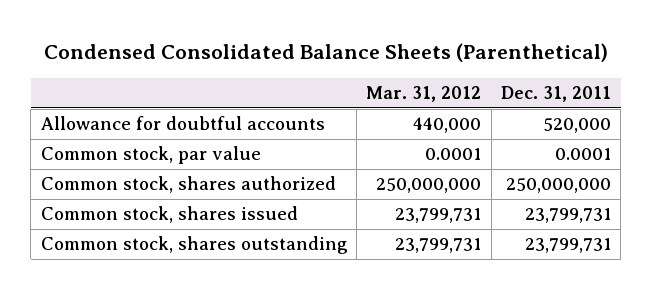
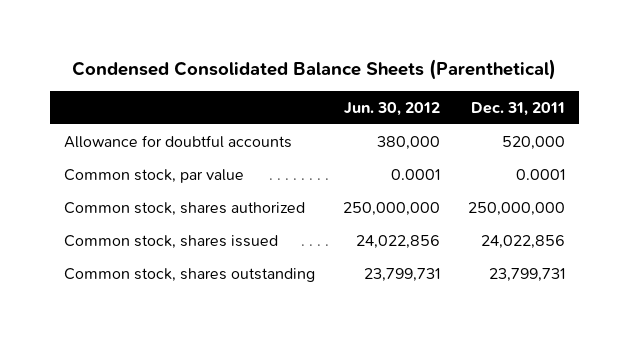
[366,85,482,102] Mar. 31, 2012 -> none
none -> [343,101,440,116] Jun. 30, 2012
[525,208,612,224] 23,799,731 -> [480,234,565,249] 24,022,856

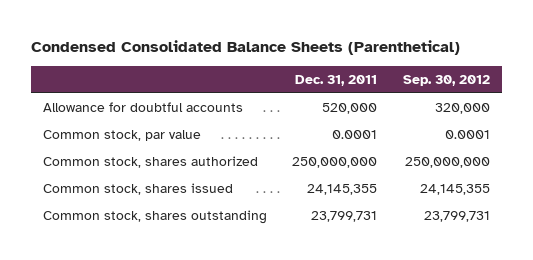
[343,101,440,116] Jun. 30, 2012 -> none
none -> [402,75,490,87] Sep. 30, 2012
[480,234,565,249] 24,022,856 -> [307,183,378,195] 24,145,355

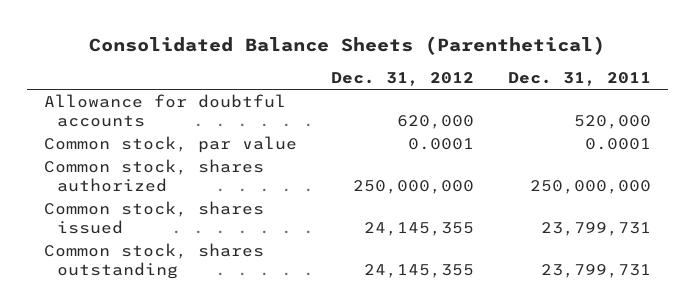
[30,40,460,56] Condensed Consolidated Balance Sheets (Parenthetical) -> [89,35,606,55] Consolidated Balance Sheets (Parenthetical)
[402,75,490,87] Sep. 30, 2012 -> none
none -> [330,72,474,87] Dec. 31, 2012
[307,183,378,195] 24,145,355 -> [540,222,651,237] 23,799,731

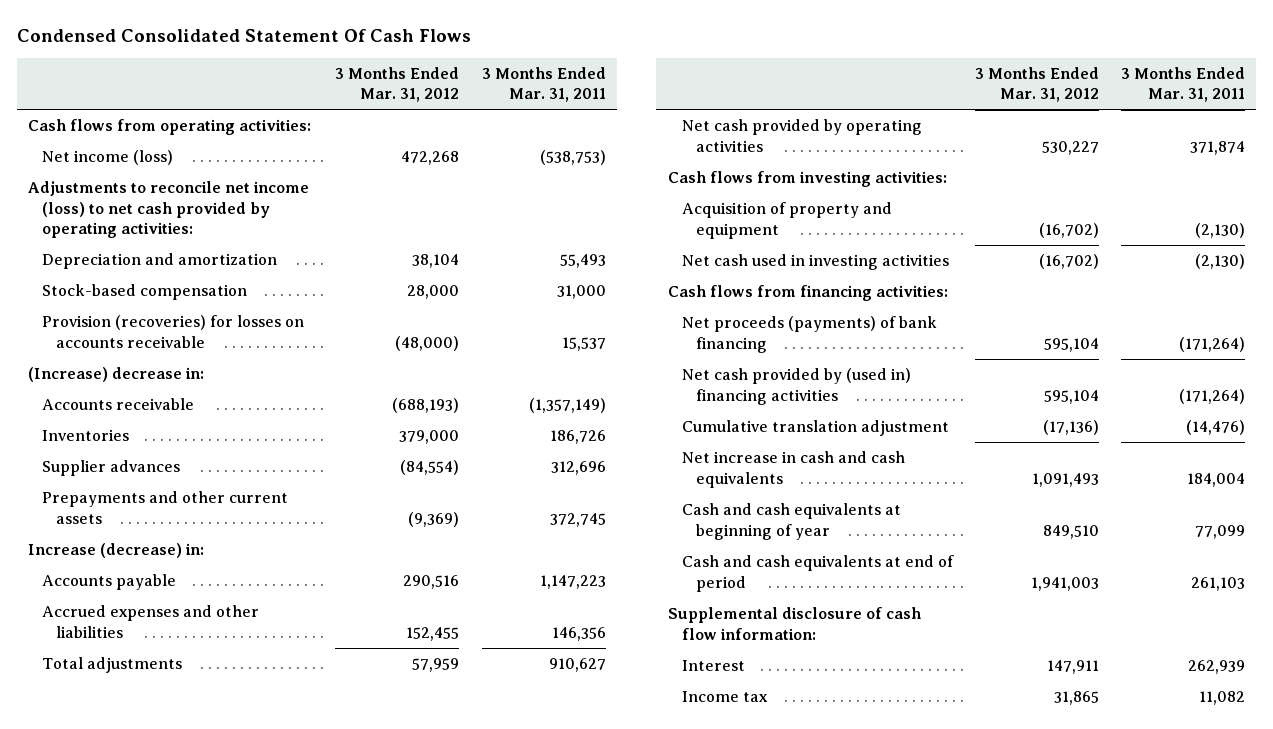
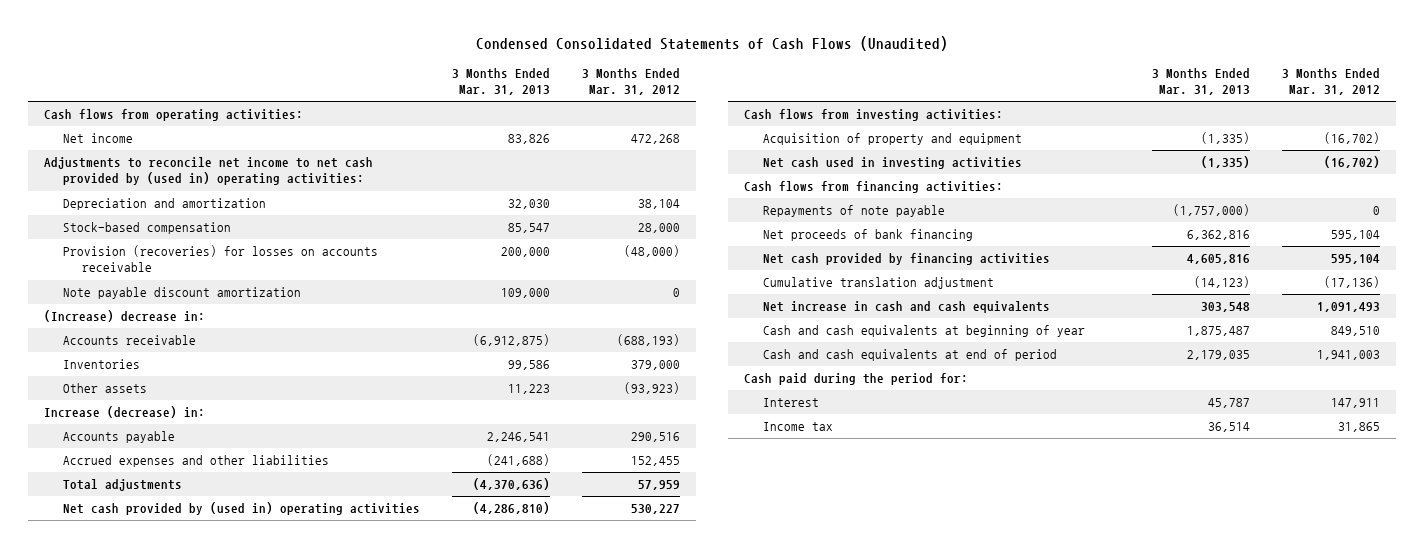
[16,28,471,42] Condensed Consolidated Statement Of Cash Flows -> [476,35,949,51] Condensed Consolidated Statements of Cash Flows (Unaudited)
[481,66,606,103] 3 Months Ended Mar. 31, 2011 -> none
none -> [452,67,551,96] 3 Months Ended Mar. 31, 2013
[42,150,174,166] Net income (loss) -> [62,133,133,144] Net income
[27,181,309,239] Adjustments to reconcile net income (loss) to net cash provided by operating activities: -> [44,157,374,186] Adjustments to reconcile net income to net cash provided by (used in) operating activities:
none -> [62,287,301,300] Note payable discount amortization
[42,460,181,477] Supplier advances -> none
[42,491,289,524] Prepayments and other current assets -> none
none -> [62,383,147,394] Other assets
[681,119,922,152] Net cash provided by operating activities -> [62,502,420,516] Net cash provided by (used in) operating activities
none -> [762,205,945,218] Repayments of note payable
[681,316,937,353] Net proceeds (payments) of bank financing -> [762,229,973,242] Net proceeds of bank financing
[681,368,911,405] Net cash provided by (used in) financing activities -> [762,253,1050,266] Net cash provided by financing activities
[667,607,921,640] Supplemental disclosure of cash flow information: -> none
none -> [744,373,969,386] Cash paid during the period for:

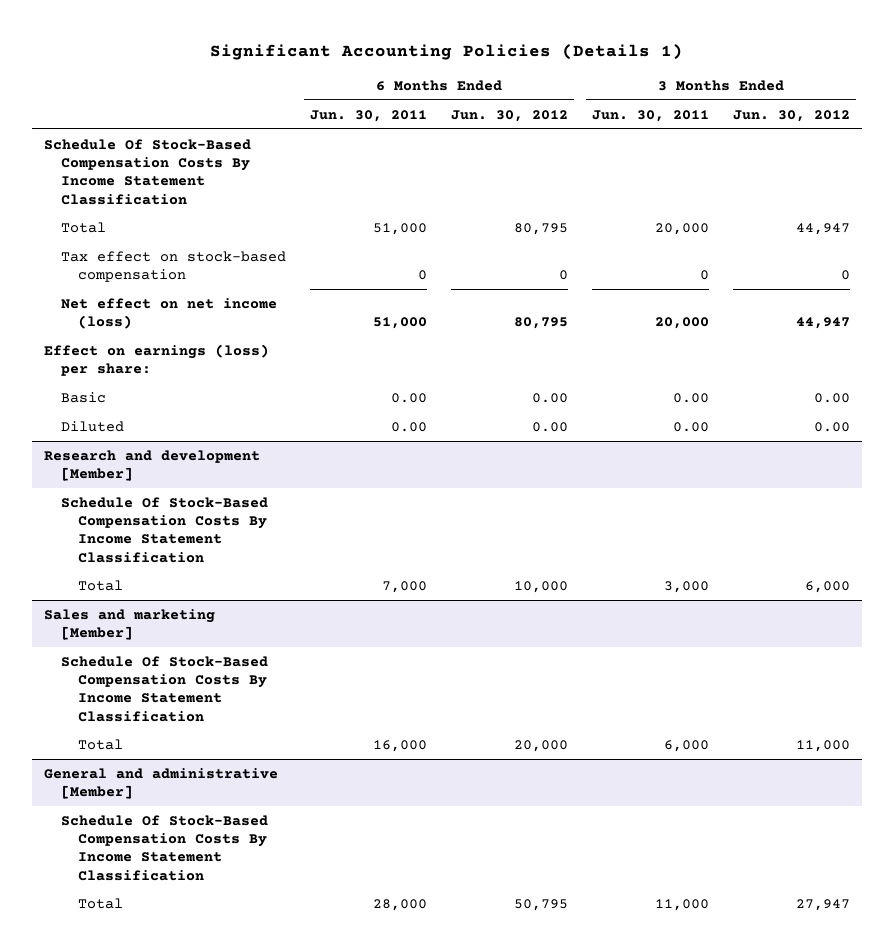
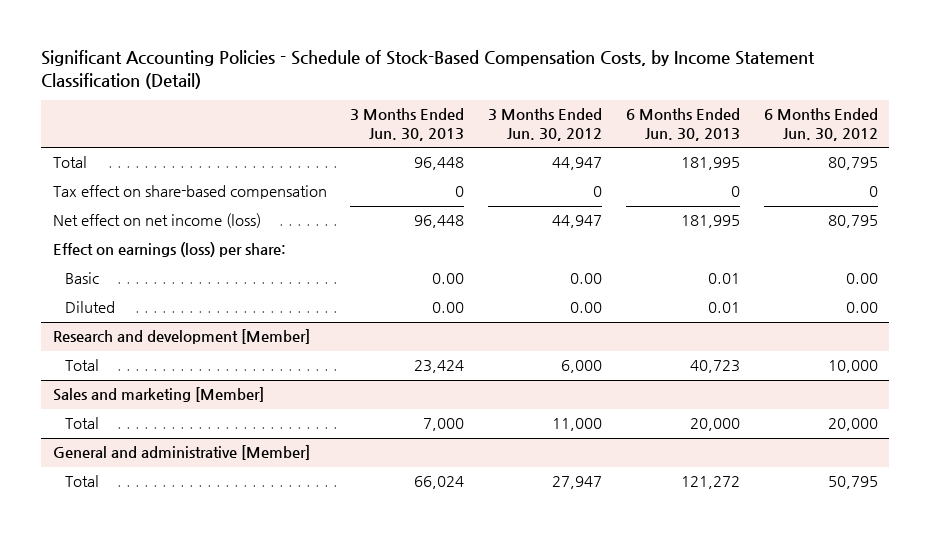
[210,43,684,60] Significant Accounting Policies (Details 1) -> [40,50,815,89] Significant Accounting Policies - Schedule of Stock-Based Compensation Costs, by Income Statement Classification (Detail)
[309,109,427,122] Jun. 30, 2011 -> none
[591,109,709,122] Jun. 30, 2011 -> none
none -> [350,108,465,141] 3 Months Ended Jun. 30, 2013
none -> [625,108,740,141] 6 Months Ended Jun. 30, 2013
[44,138,252,205] Schedule Of Stock-Based Compensation Costs By Income Statement Classification -> none
[61,250,287,283] Tax effect on stock-based compensation -> [52,185,327,200] Tax effect on share-based compensation
[61,496,269,563] Schedule Of Stock-Based Compensation Costs By Income Statement Classification -> none
[61,655,269,722] Schedule Of Stock-Based Compensation Costs By Income Statement Classification -> none
[61,814,269,881] Schedule Of Stock-Based Compensation Costs By Income Statement Classification -> none

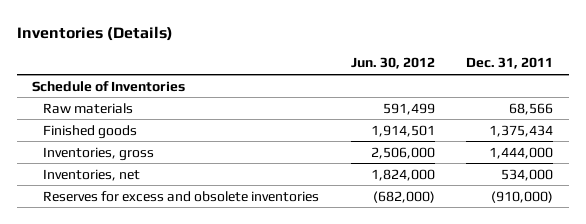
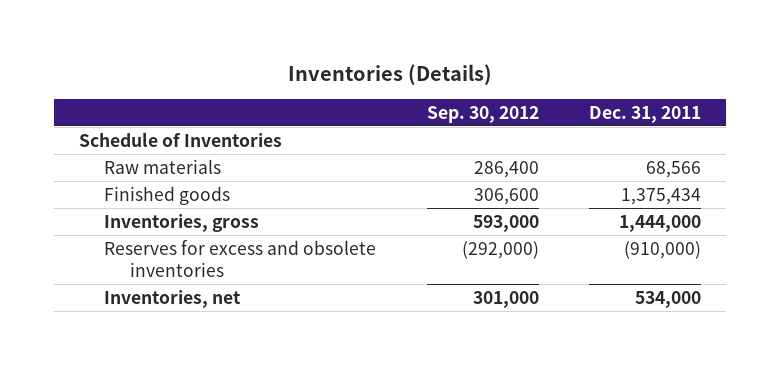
[350,57,435,70] Jun. 30, 2012 -> none
none -> [426,105,539,123] Sep. 30, 2012
[43,168,141,181] Inventories, net -> [104,290,242,309] Inventories, net

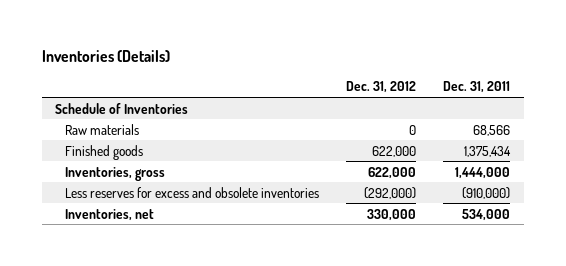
[426,105,539,123] Sep. 30, 2012 -> none
none -> [346,81,417,94] Dec. 31, 2012
[104,240,377,277] Reserves for excess and obsolete inventories -> [64,186,319,198] Less reserves for excess and obsolete inventories

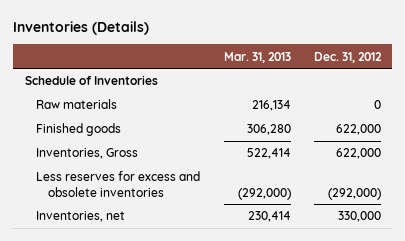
[443,81,511,94] Dec. 31, 2011 -> none
none -> [223,51,291,63] Mar. 31, 2013
[64,166,165,181] Inventories, gross -> [36,148,139,160] Inventories, Gross

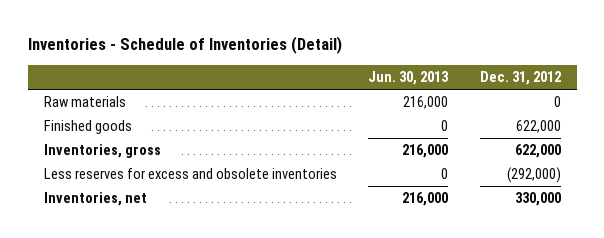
[13,21,150,36] Inventories (Details) -> [27,36,342,55] Inventories - Schedule of Inventories (Detail)
[223,51,291,63] Mar. 31, 2013 -> none
none -> [368,71,450,86] Jun. 30, 2013
[24,75,158,86] Schedule of Inventories -> none
[36,148,139,160] Inventories, Gross -> [43,144,161,159] Inventories, gross

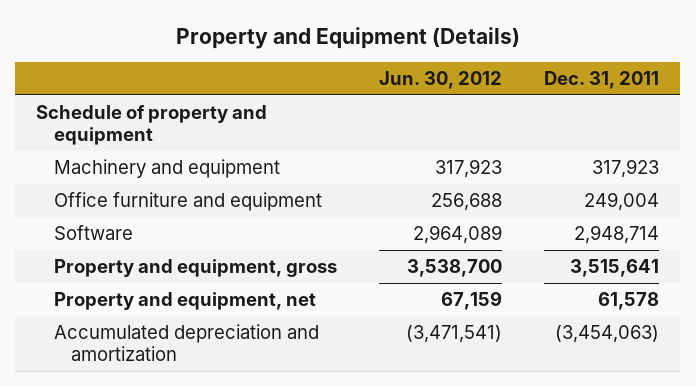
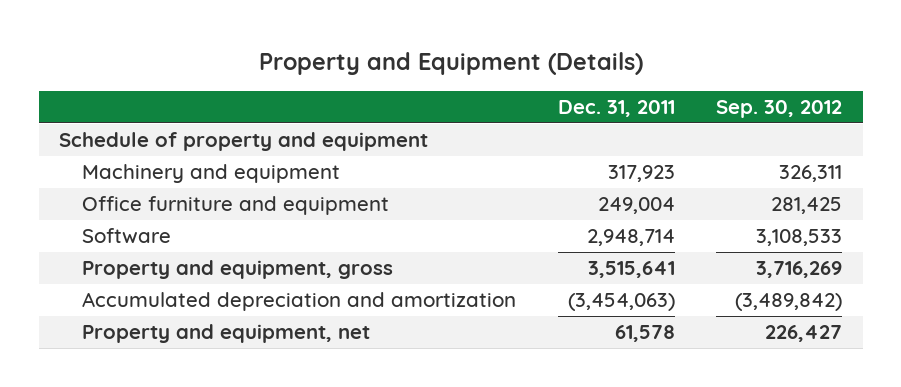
[378,70,502,89] Jun. 30, 2012 -> none
none -> [716,100,843,119] Sep. 30, 2012
[53,291,316,310] Property and equipment, net -> [82,324,371,344] Property and equipment, net

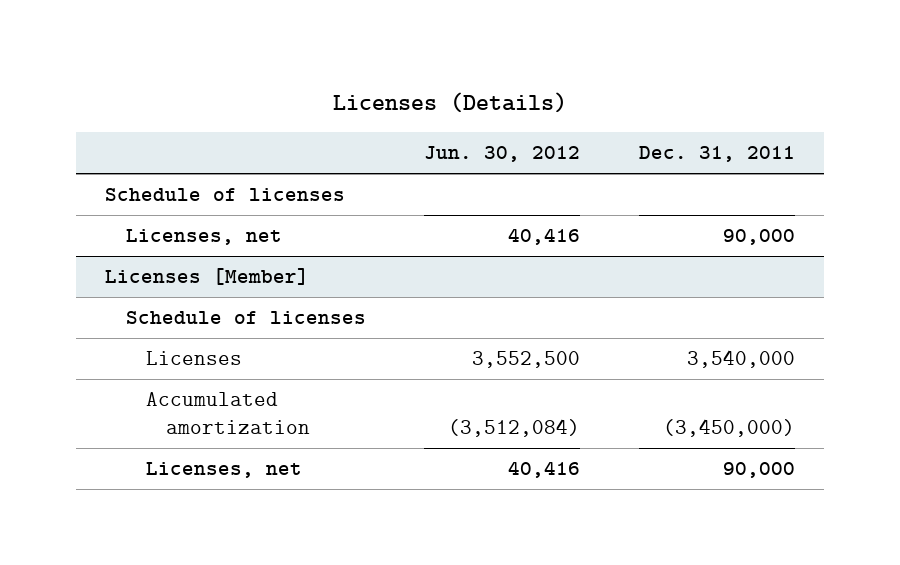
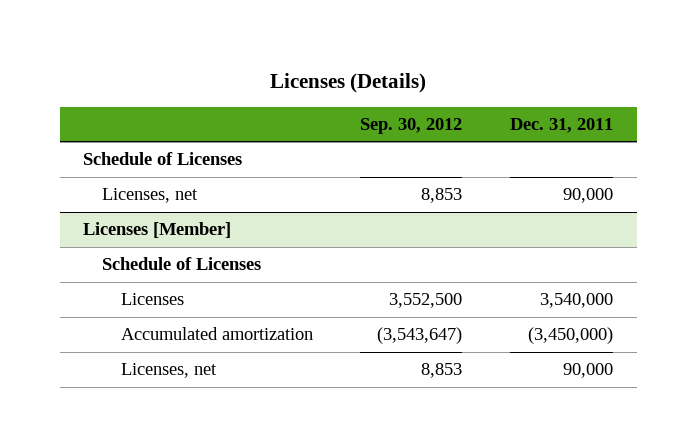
[424,146,581,163] Jun. 30, 2012 -> none
none -> [360,118,463,135] Sep. 30, 2012
[105,188,346,202] Schedule of licenses -> [83,152,243,166] Schedule of Licenses
[125,311,366,325] Schedule of licenses -> [102,257,262,271] Schedule of Licenses

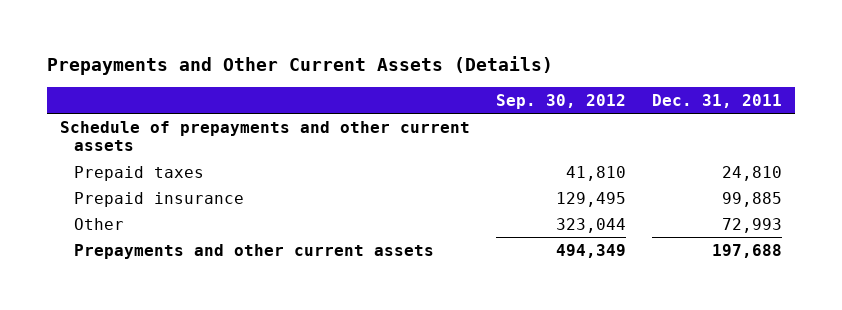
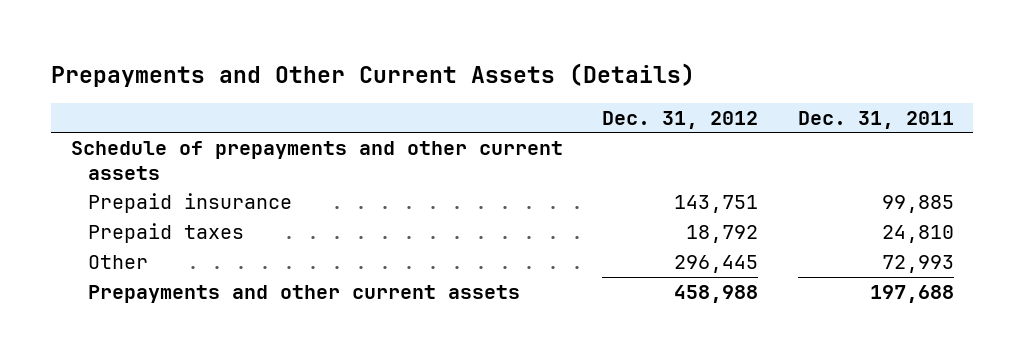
[495,93,626,109] Sep. 30, 2012 -> none
none -> [602,110,759,129] Dec. 31, 2012
[74,165,205,181] Prepaid taxes -> [88,223,245,244] Prepaid taxes

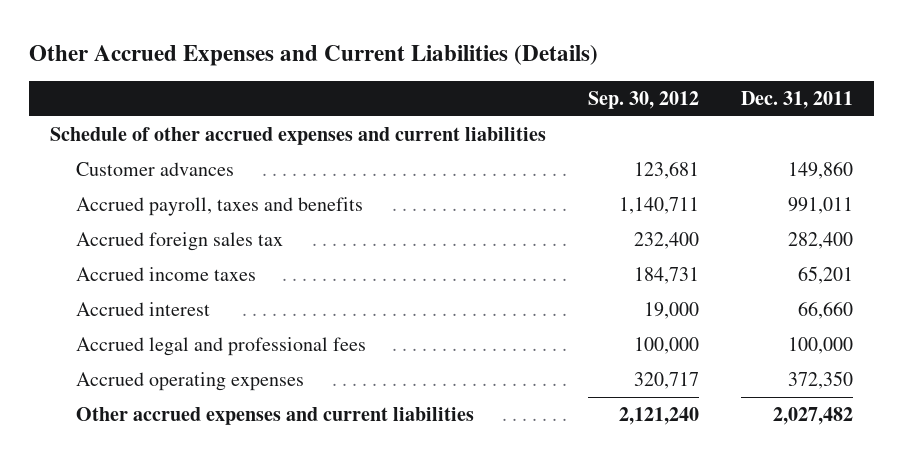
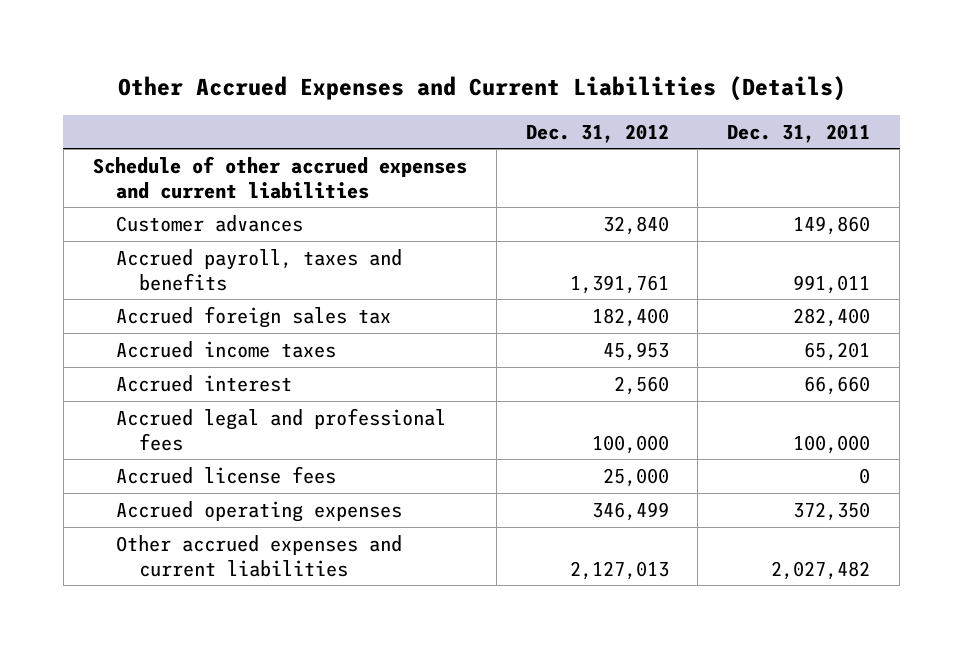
[588,90,700,109] Sep. 30, 2012 -> none
none -> [525,123,669,143] Dec. 31, 2012
none -> [116,465,337,484] Accrued license fees

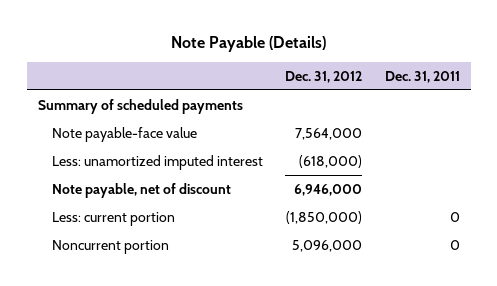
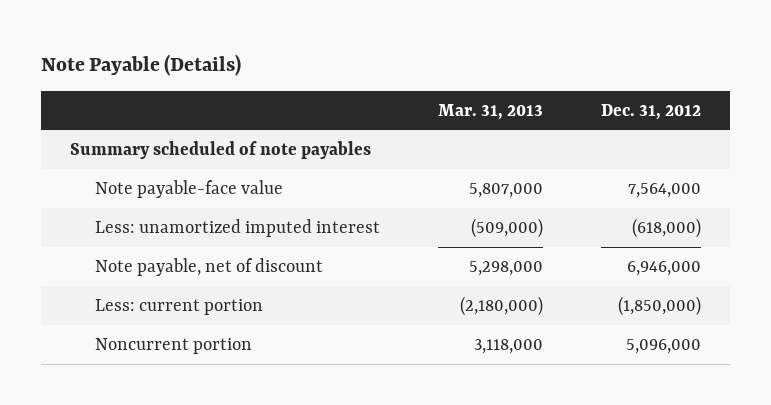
[384,70,460,83] Dec. 31, 2011 -> none
none -> [438,103,544,120] Mar. 31, 2013
[37,98,243,114] Summary of scheduled payments -> [69,140,371,159] Summary scheduled of note payables

